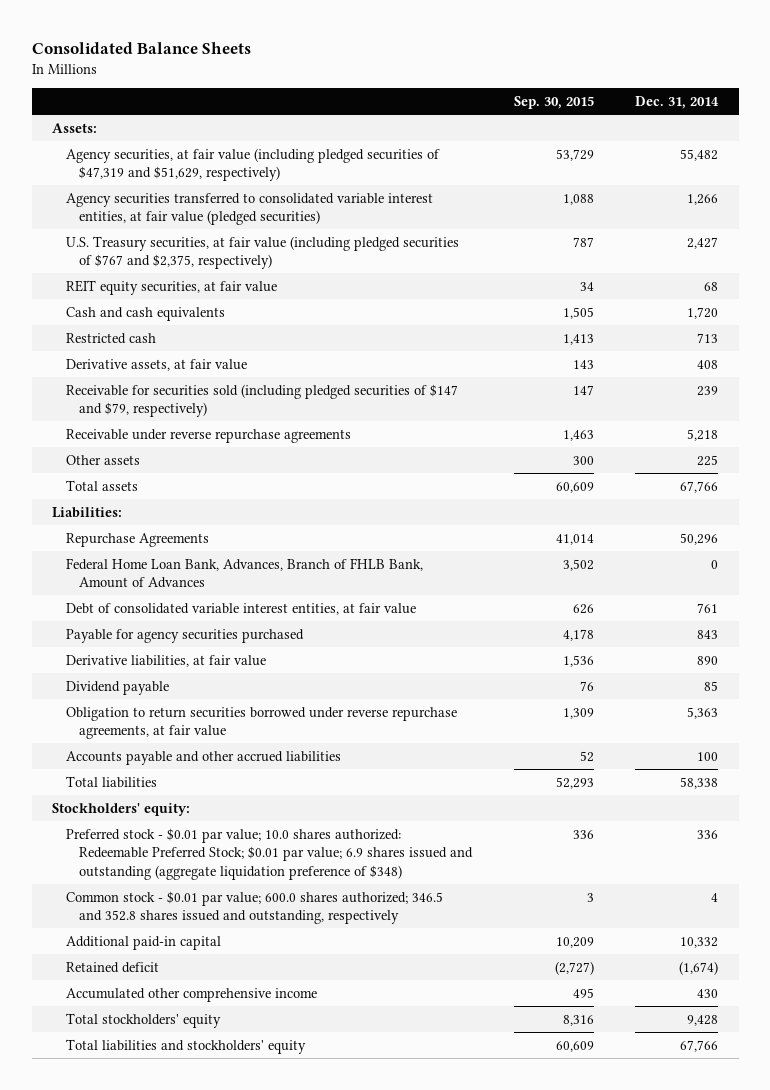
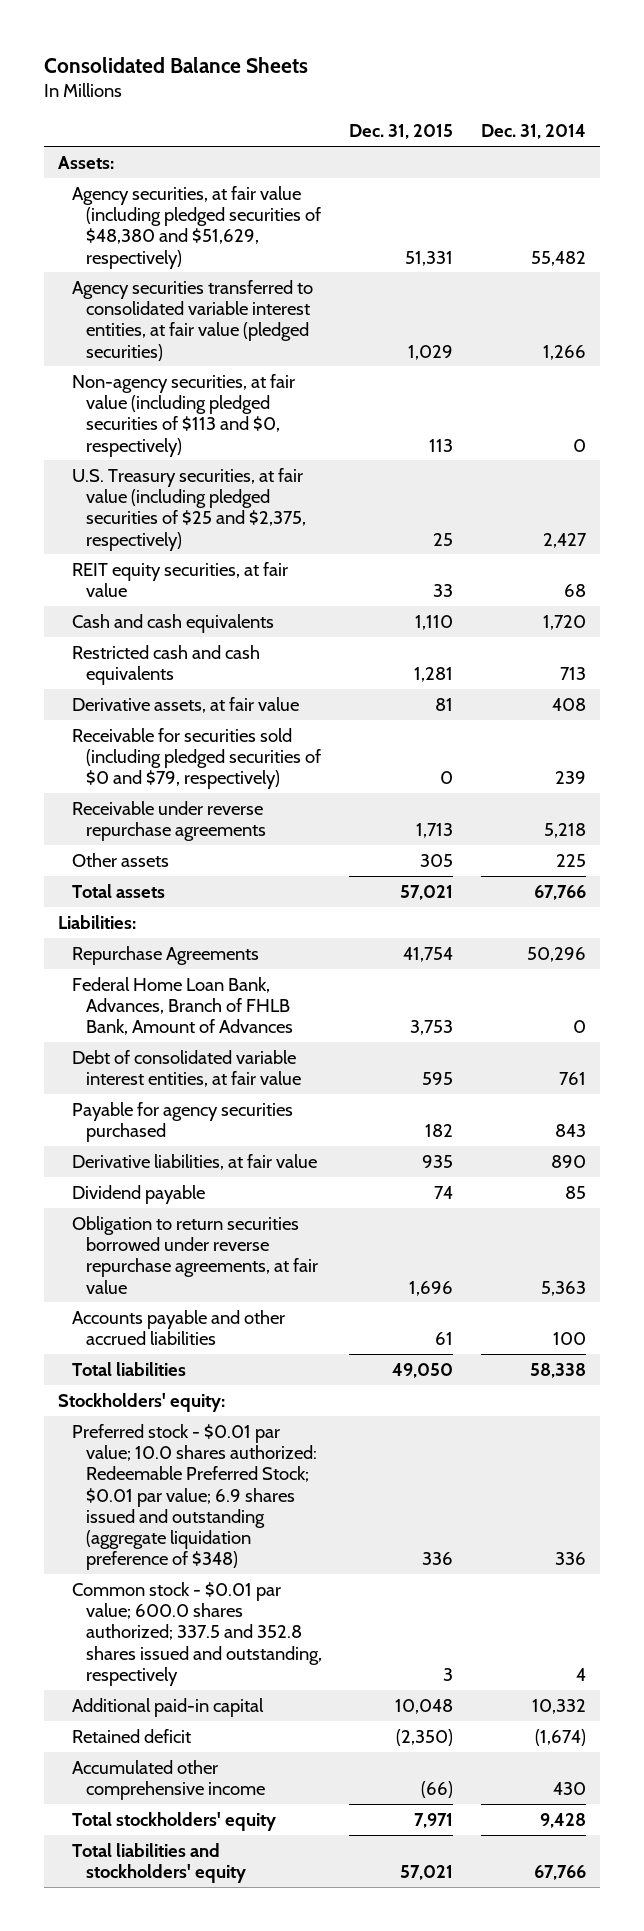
[513,95,594,109] Sep. 30, 2015 -> none
none -> [349,124,454,140] Dec. 31, 2015
[65,147,440,182] Agency securities, at fair value (including pledged securities of $47,319 and $51,629, respectively) -> [71,185,321,269] Agency securities, at fair value (including pledged securities of $48,380 and $51,629, respectively)
none -> [71,373,295,457] Non-agency securities, at fair value (including pledged securities of $113 and $0, respectively)
[65,235,459,270] U.S. Treasury securities, at fair value (including pledged securities of $767 and $2,375, respectively) -> [71,467,306,551] U.S. Treasury securities, at fair value (including pledged securities of $25 and $2,375, respectively)
[65,332,156,344] Restricted cash -> [71,644,260,686] Restricted cash and cash equivalents
[65,383,458,418] Receivable for securities sold (including pledged securities of $147 and $79, respectively) -> [71,727,321,790] Receivable for securities sold (including pledged securities of $0 and $79, respectively)
[65,890,443,925] Common stock - $0.01 par value; 600.0 shares authorized; 346.5 and 352.8 shares issued and outstanding, respectively -> [71,1581,322,1686] Common stock - $0.01 par value; 600.0 shares authorized; 337.5 and 352.8 shares issued and outstanding, respectively

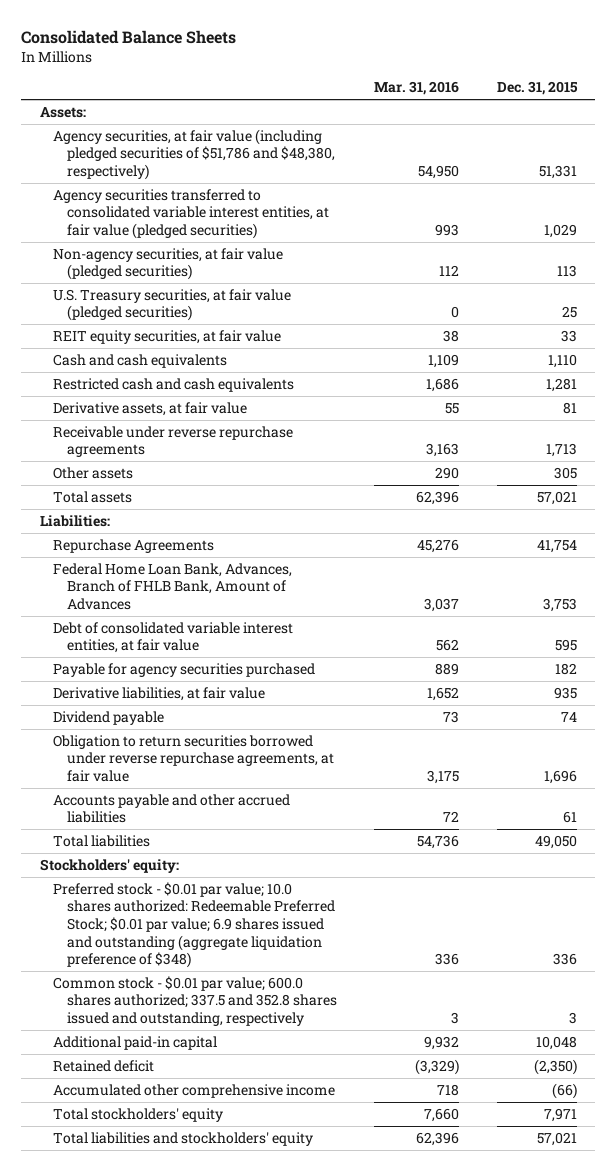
[480,124,586,140] Dec. 31, 2014 -> none
none -> [374,81,460,96] Mar. 31, 2016
[71,185,321,269] Agency securities, at fair value (including pledged securities of $48,380 and $51,629, respectively) -> [53,128,336,181] Agency securities, at fair value (including pledged securities of $51,786 and $48,380, respectively)
[71,373,295,457] Non-agency securities, at fair value (including pledged securities of $113 and $0, respectively) -> [53,247,284,281] Non-agency securities, at fair value (pledged securities)
[71,467,306,551] U.S. Treasury securities, at fair value (including pledged securities of $25 and $2,375, respectively) -> [53,288,292,322] U.S. Treasury securities, at fair value (pledged securities)
[71,727,321,790] Receivable for securities sold (including pledged securities of $0 and $79, respectively) -> none

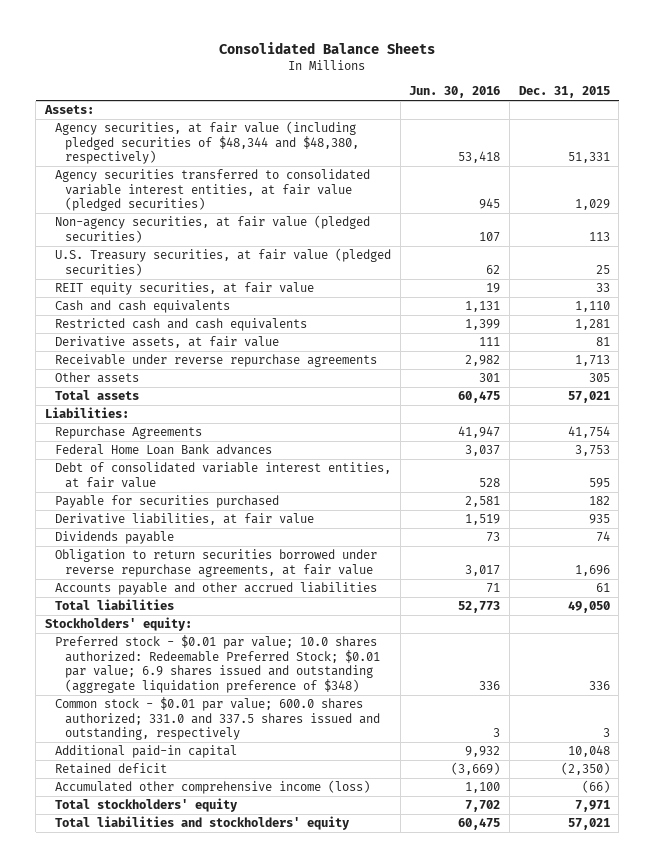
[374,81,460,96] Mar. 31, 2016 -> none
none -> [409,86,501,99] Jun. 30, 2016
[53,128,336,181] Agency securities, at fair value (including pledged securities of $51,786 and $48,380, respectively) -> [55,121,360,165] Agency securities, at fair value (including pledged securities of $48,344 and $48,380, respectively)
[53,562,293,611] Federal Home Loan Bank, Advances, Branch of FHLB Bank, Amount of Advances -> [55,444,273,456] Federal Home Loan Bank advances
[53,662,316,677] Payable for agency securities purchased -> [55,495,280,509] Payable for securities purchased
[53,710,165,725] Dividend payable -> [55,531,175,545] Dividends payable
[53,975,338,1027] Common stock - $0.01 par value; 600.0 shares authorized; 337.5 and 352.8 shares issued and outstanding, respectively -> [55,697,381,741] Common stock - $0.01 par value; 600.0 shares authorized; 331.0 and 337.5 shares issued and outstanding, respectively
[53,1083,336,1098] Accumulated other comprehensive income -> [55,780,371,795] Accumulated other comprehensive income (loss)

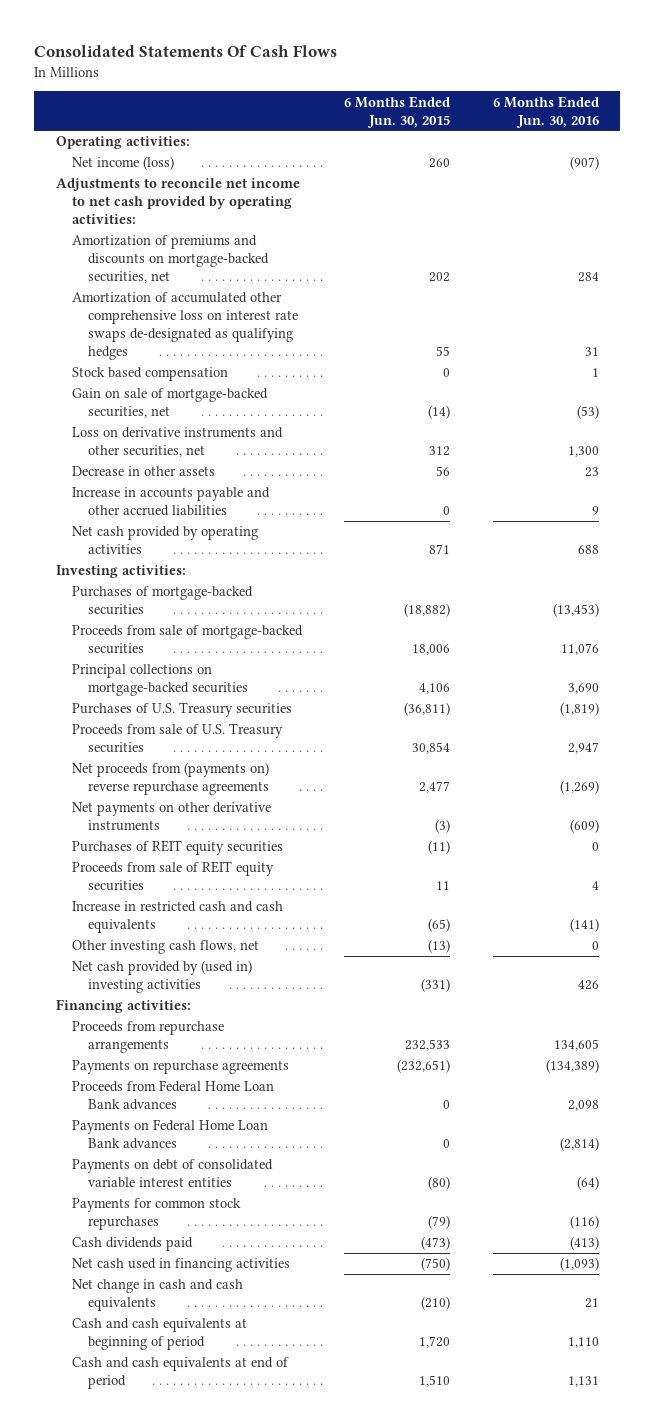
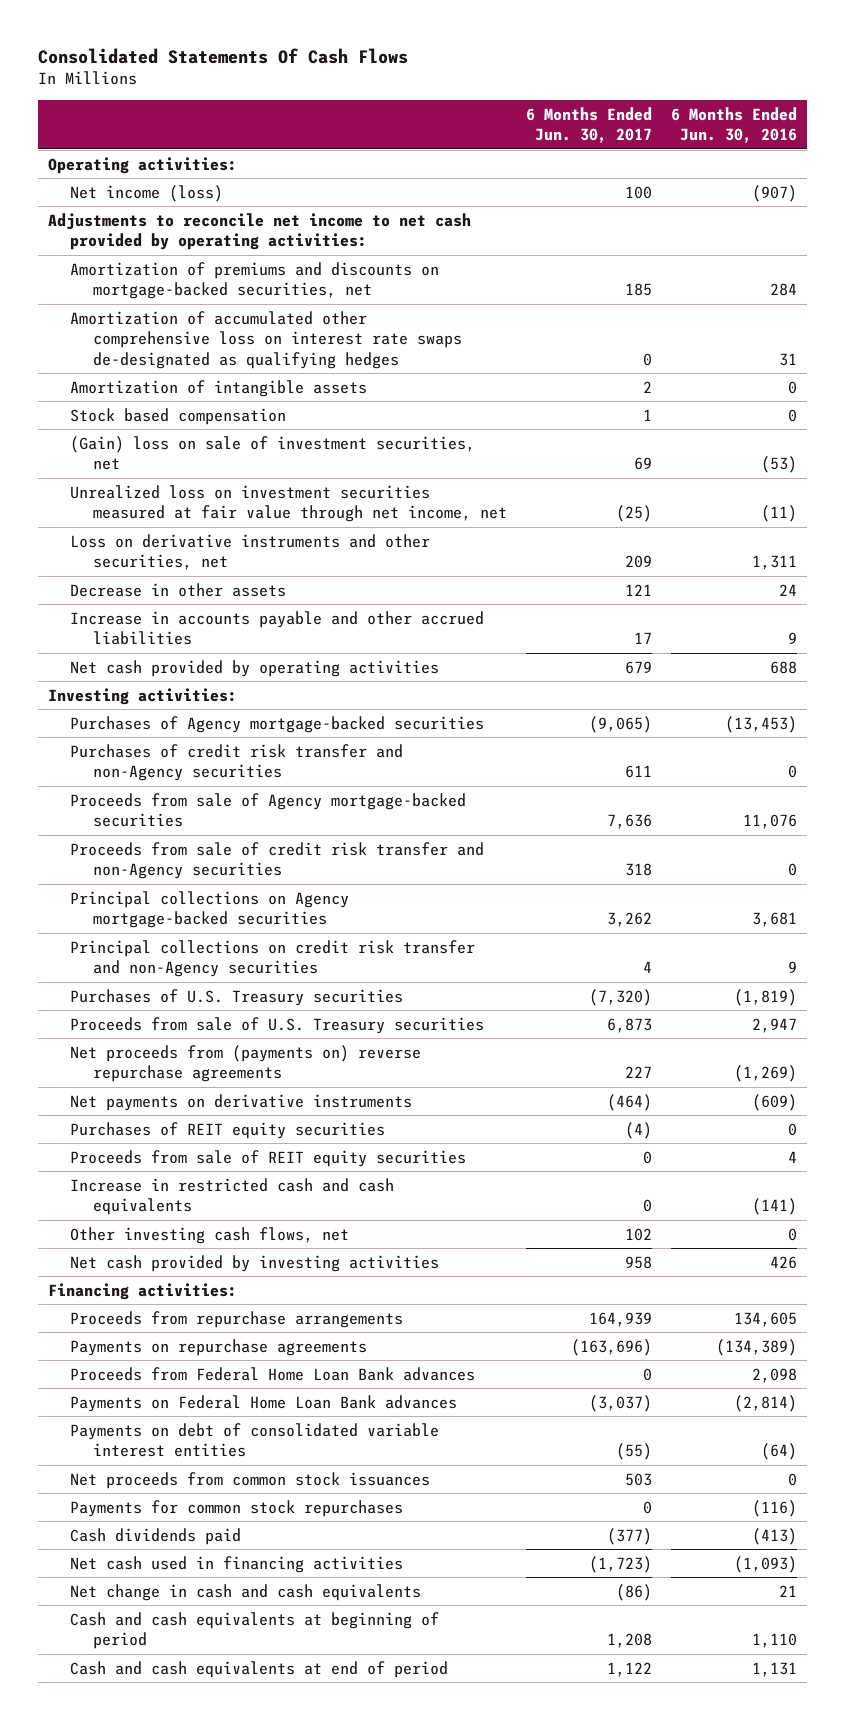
[344,95,451,128] 6 Months Ended Jun. 30, 2015 -> none
none -> [526,106,653,144] 6 Months Ended Jun. 30, 2017
none -> [70,379,368,397] Amortization of intangible assets
[591,368,599,378] 1 -> [788,408,798,422] 0
[71,388,268,419] Gain on sale of mortgage-backed securities, net -> [70,435,476,471] (Gain) loss on sale of investment securities, net
none -> [70,484,507,523] Unrealized loss on investment securities measured at fair value through net income, net
[567,446,599,458] 1,300 -> [752,555,798,571] 1,311
[584,467,599,478] 23 -> [779,583,798,596] 24
[71,586,253,616] Purchases of mortgage-backed securities -> [70,715,485,733] Purchases of Agency mortgage-backed securities
none -> [70,743,404,782] Purchases of credit risk transfer and non-Agency securities
[71,625,303,655] Proceeds from sale of mortgage-backed securities -> [70,792,467,828] Proceeds from sale of Agency mortgage-backed securities
none -> [70,841,485,880] Proceeds from sale of credit risk transfer and non-Agency securities
[71,664,248,697] Principal collections on mortgage-backed securities -> [70,890,350,929] Principal collections on Agency mortgage-backed securities
[567,683,599,695] 3,690 -> [752,912,798,928] 3,681
none -> [70,939,476,978] Principal collections on credit risk transfer and non-Agency securities
[71,802,271,832] Net payments on other derivative instruments -> [70,1093,413,1111] Net payments on derivative instruments
[71,960,252,994] Net cash provided by (used in) investing activities -> [70,1254,440,1272] Net cash provided by investing activities
none -> [70,1471,431,1489] Net proceeds from common stock issuances

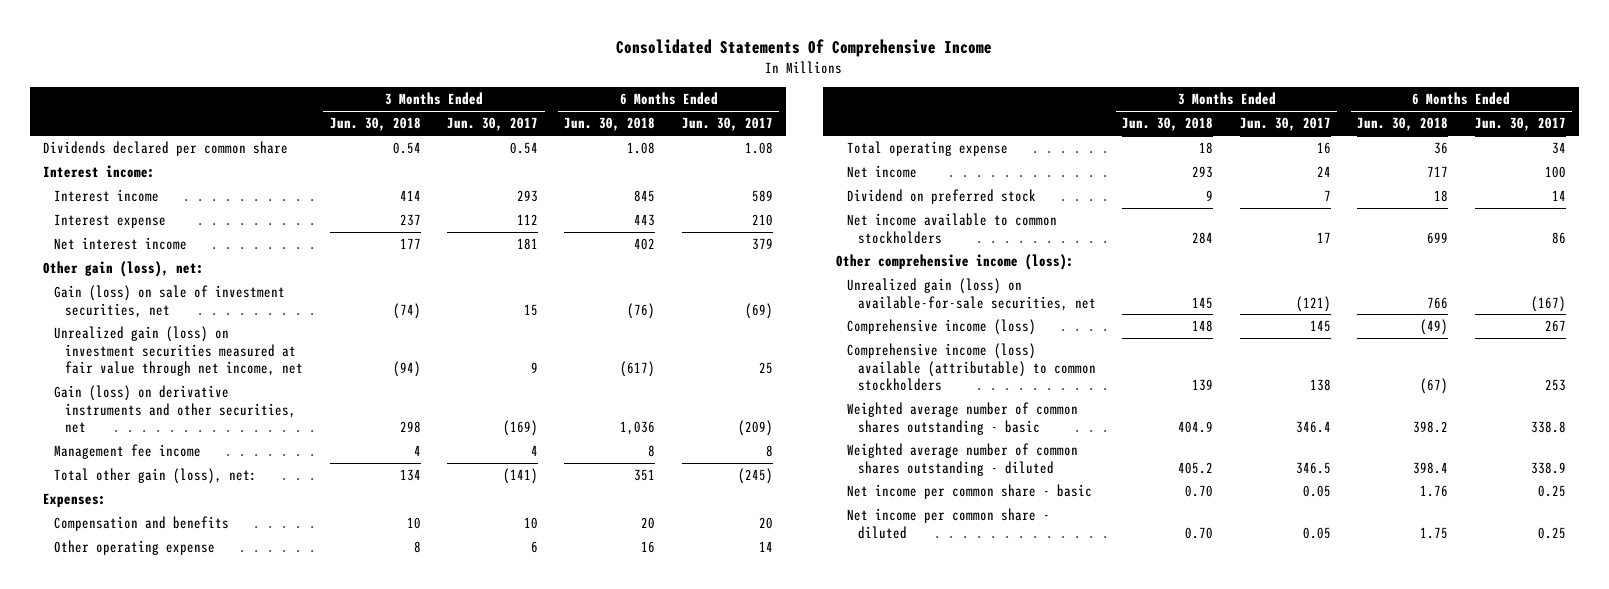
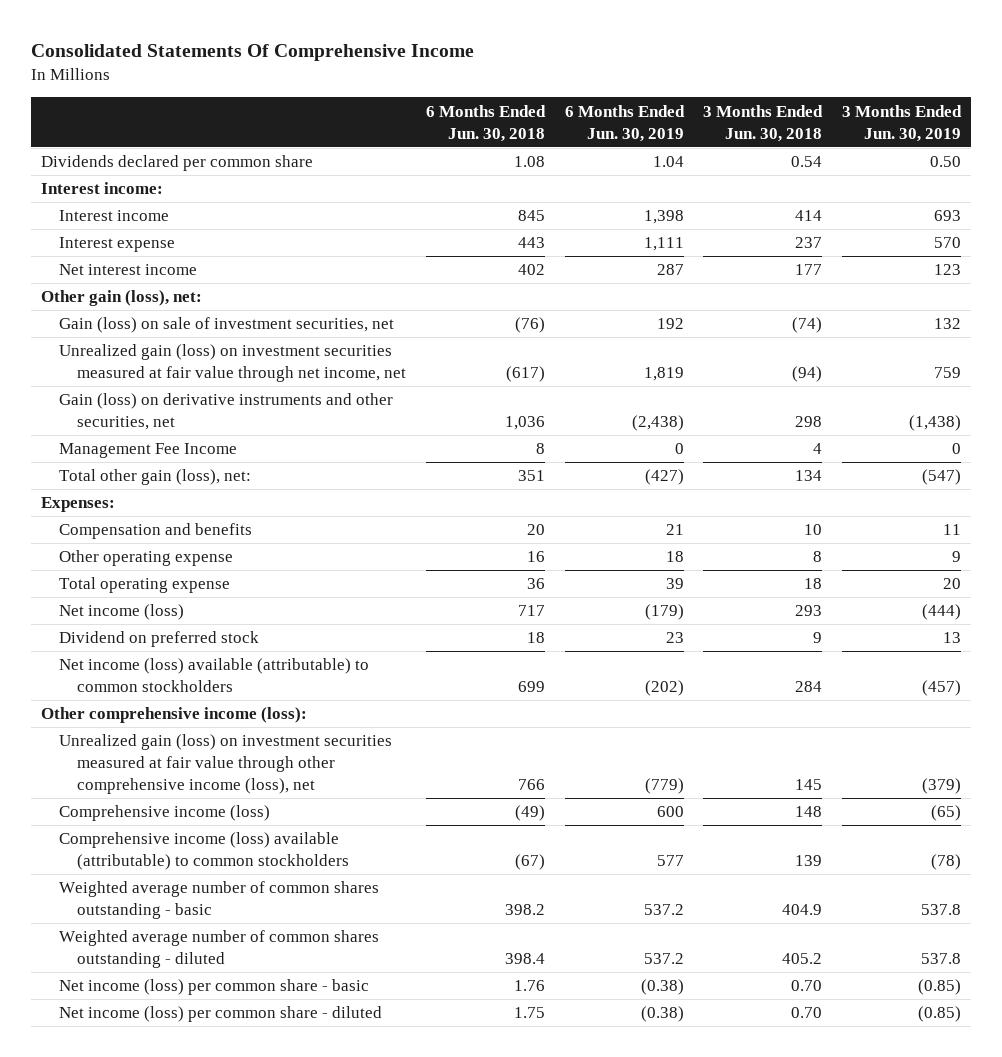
[447,117,539,132] Jun. 30, 2017 -> none
[681,117,773,132] Jun. 30, 2017 -> none
none -> [564,104,685,142] 6 Months Ended Jun. 30, 2019
none -> [842,104,963,142] 3 Months Ended Jun. 30, 2019
[54,444,202,460] Management fee income -> [58,443,237,459] Management Fee Income
[846,165,917,179] Net income -> [58,604,184,621] Net income (loss)
[846,213,1057,244] Net income available to common stockholders -> [58,658,369,693] Net income (loss) available (attributable) to common stockholders
[846,278,1096,311] Unrealized gain (loss) on available-for-sale securities, net -> [58,734,392,795] Unrealized gain (loss) on investment securities measured at fair value through other comprehensive income (loss), net
[846,484,1092,500] Net income per common share - basic -> [58,979,369,996] Net income (loss) per common share - basic
[846,508,1050,539] Net income per common share - diluted -> [58,1006,382,1023] Net income (loss) per common share - diluted

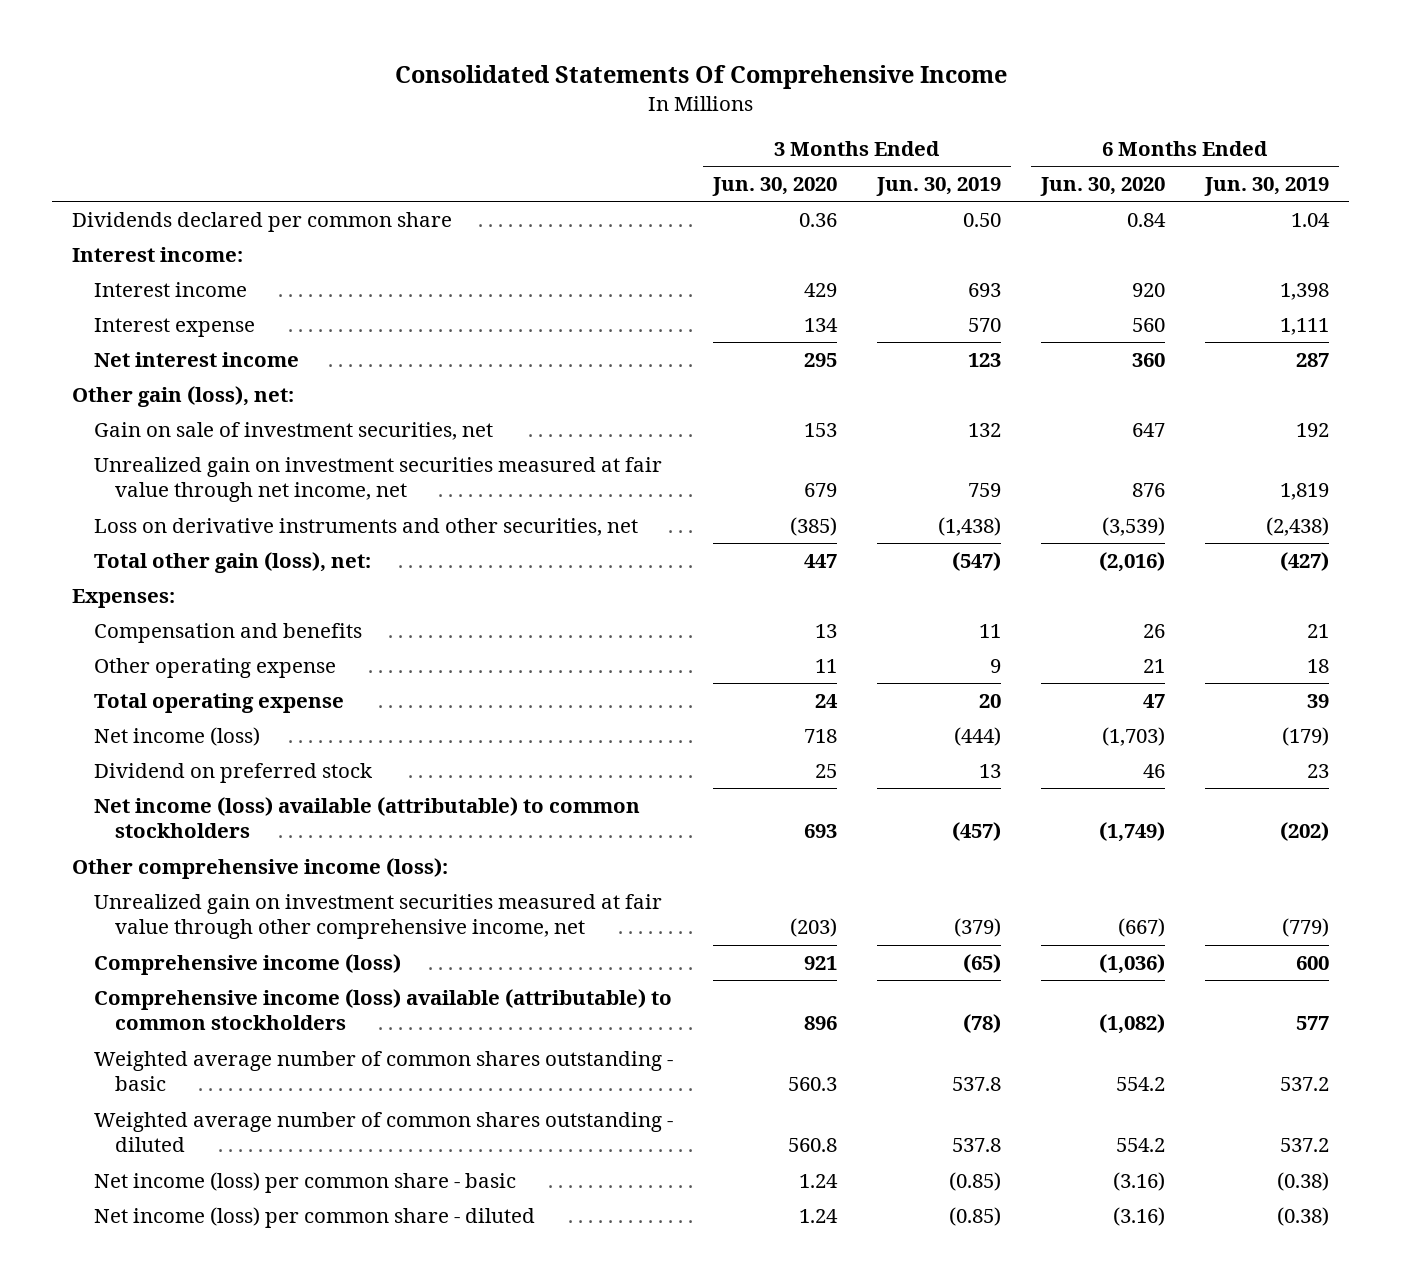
[425,104,546,142] 6 Months Ended Jun. 30, 2018 -> none
[703,104,824,142] 3 Months Ended Jun. 30, 2018 -> none
none -> [711,177,837,197] Jun. 30, 2020
none -> [1040,177,1166,197] Jun. 30, 2020
[58,443,237,459] Management Fee Income -> none
[58,317,394,334] Gain (loss) on sale of investment securities, net -> [93,421,493,440] Gain on sale of investment securities, net
[58,344,407,383] Unrealized gain (loss) on investment securities measured at fair value through net income, net -> [93,456,662,503] Unrealized gain on investment securities measured at fair value through net income, net
[58,393,393,431] Gain (loss) on derivative instruments and other securities, net -> [93,517,638,536] Loss on derivative instruments and other securities, net
[58,734,392,795] Unrealized gain (loss) on investment securities measured at fair value through other comprehensive income (loss), net -> [93,893,662,940] Unrealized gain on investment securities measured at fair value through other comprehensive income, net

